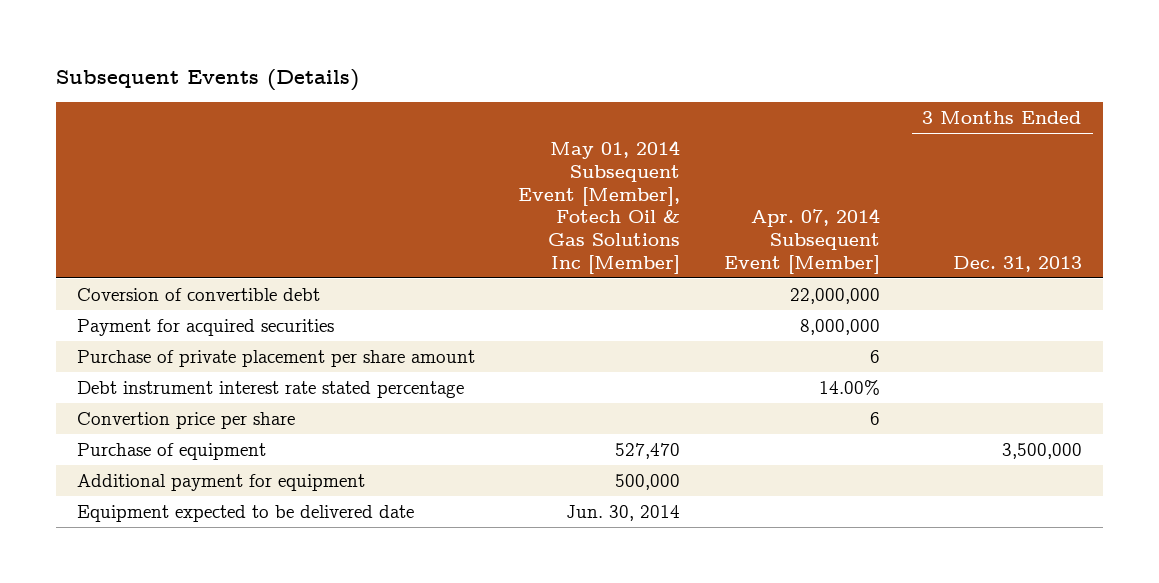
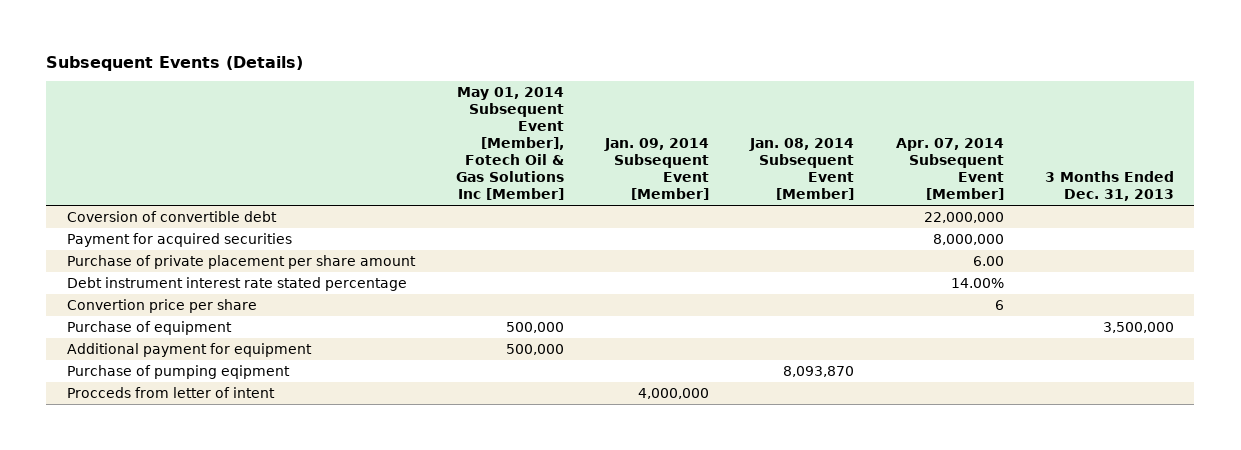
none -> [604,138,710,201] Jan. 09, 2014 Subsequent Event [Member]
none -> [749,138,855,201] Jan. 08, 2014 Subsequent Event [Member]
[869,349,880,363] 6 -> [972,256,1004,267] 6.00
[615,442,681,459] 527,470 -> [506,322,565,334] 500,000
[77,504,415,522] Equipment expected to be delivered date -> none
none -> [66,365,290,380] Purchase of pumping eqipment
none -> [66,387,275,399] Procceds from letter of intent

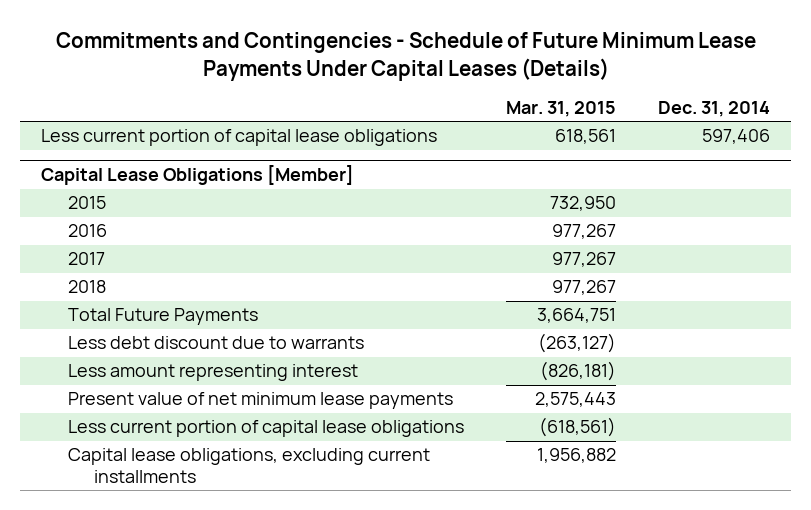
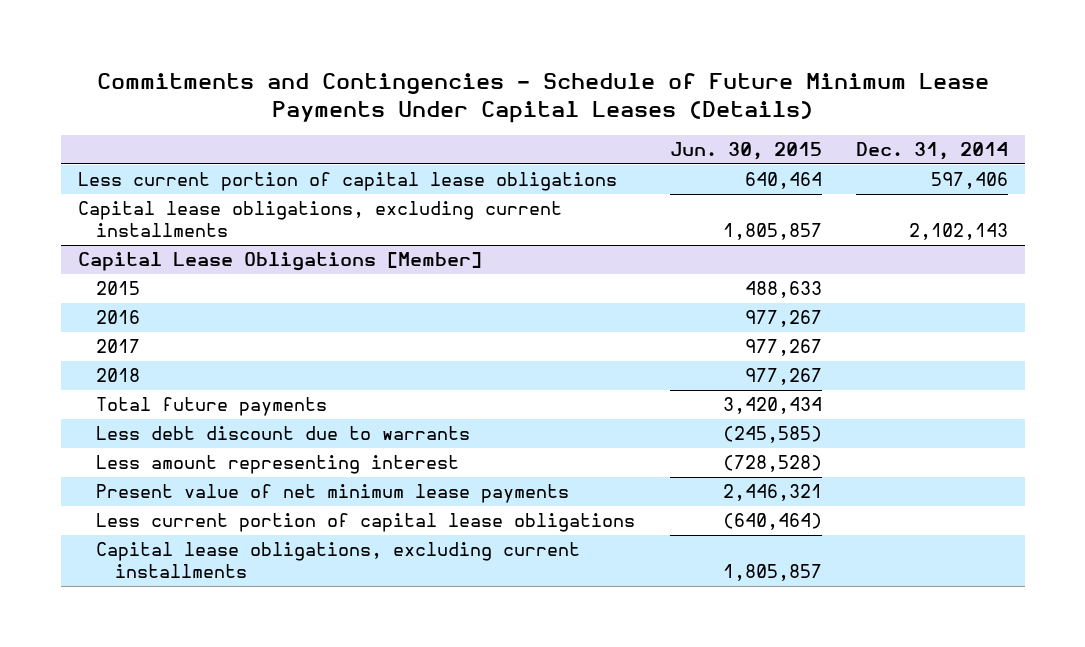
[505,100,616,117] Mar. 31, 2015 -> none
none -> [669,142,822,161] Jun. 30, 2015
none -> [77,201,562,238] Capital lease obligations, excluding current installments
[67,308,258,326] Total Future Payments -> [96,397,328,417] Total future payments

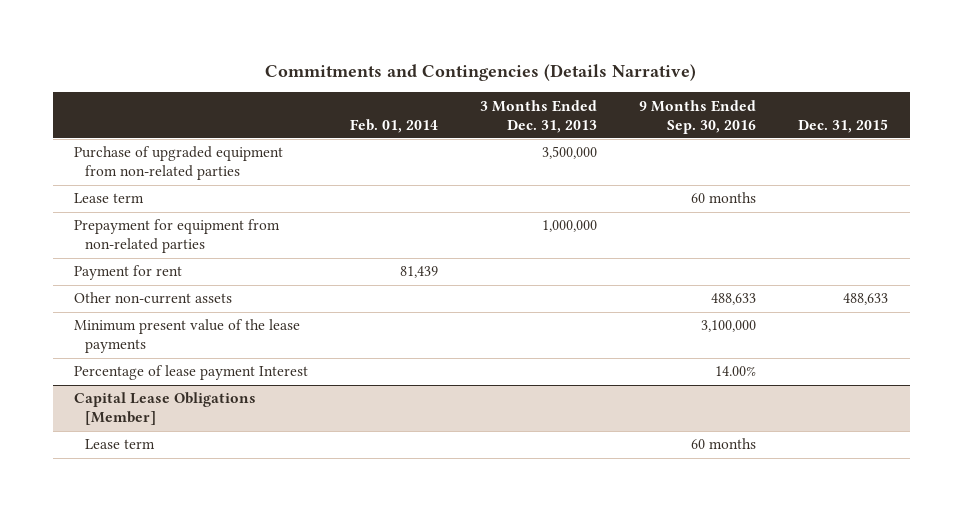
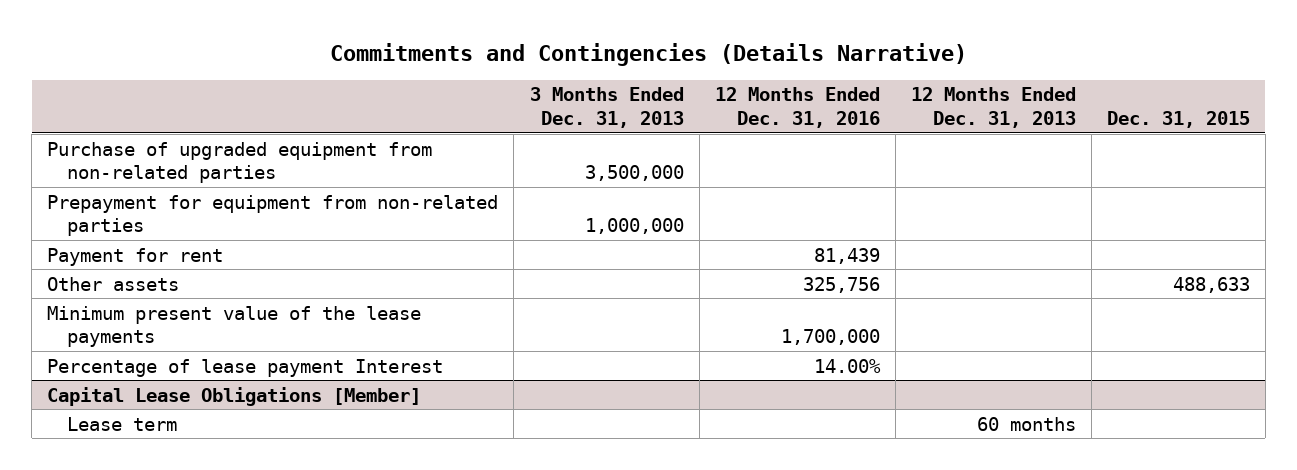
[350,118,439,133] Feb. 01, 2014 -> none
[639,99,757,134] 9 Months Ended Sep. 30, 2016 -> none
none -> [714,87,880,129] 12 Months Ended Dec. 31, 2016
none -> [910,87,1076,129] 12 Months Ended Dec. 31, 2013
[73,193,144,204] Lease term -> none
[73,292,232,305] Other non-current assets -> [47,276,180,291] Other assets

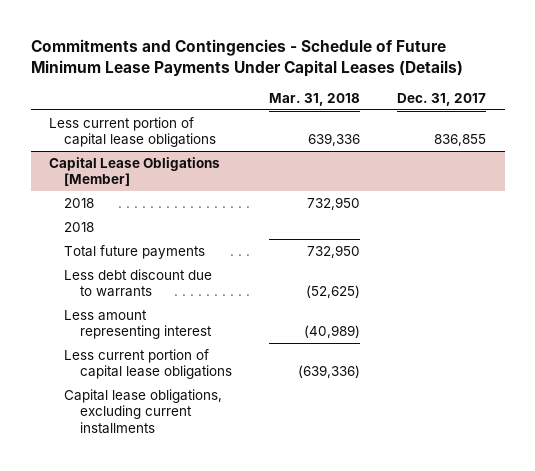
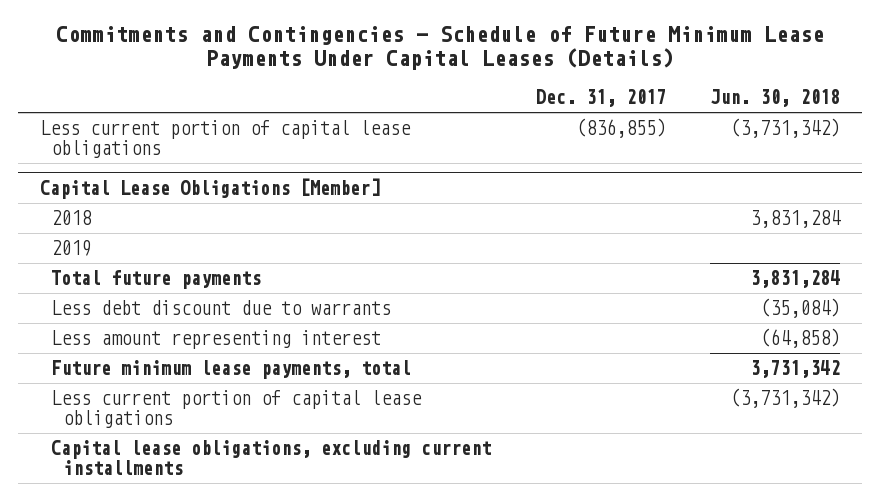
[268,93,360,107] Mar. 31, 2018 -> none
none -> [710,89,841,108] Jun. 30, 2018
[434,134,487,147] 836,855 -> [575,118,666,139] (836,855)
[64,221,95,232] 2018 -> [51,240,92,257] 2019
none -> [51,360,412,380] Future minimum lease payments, total

